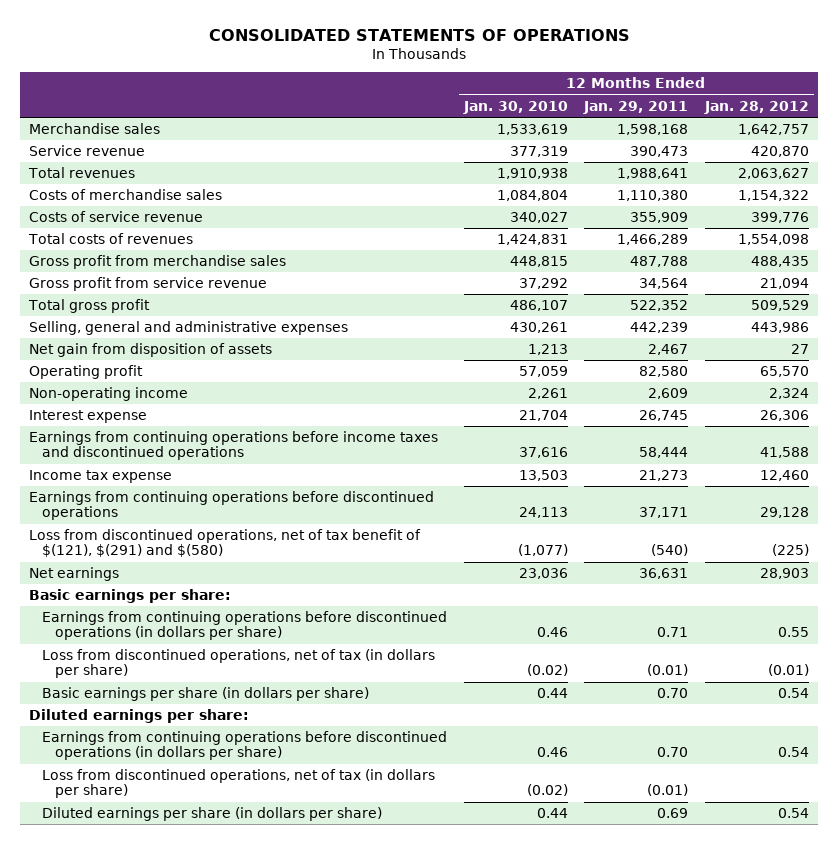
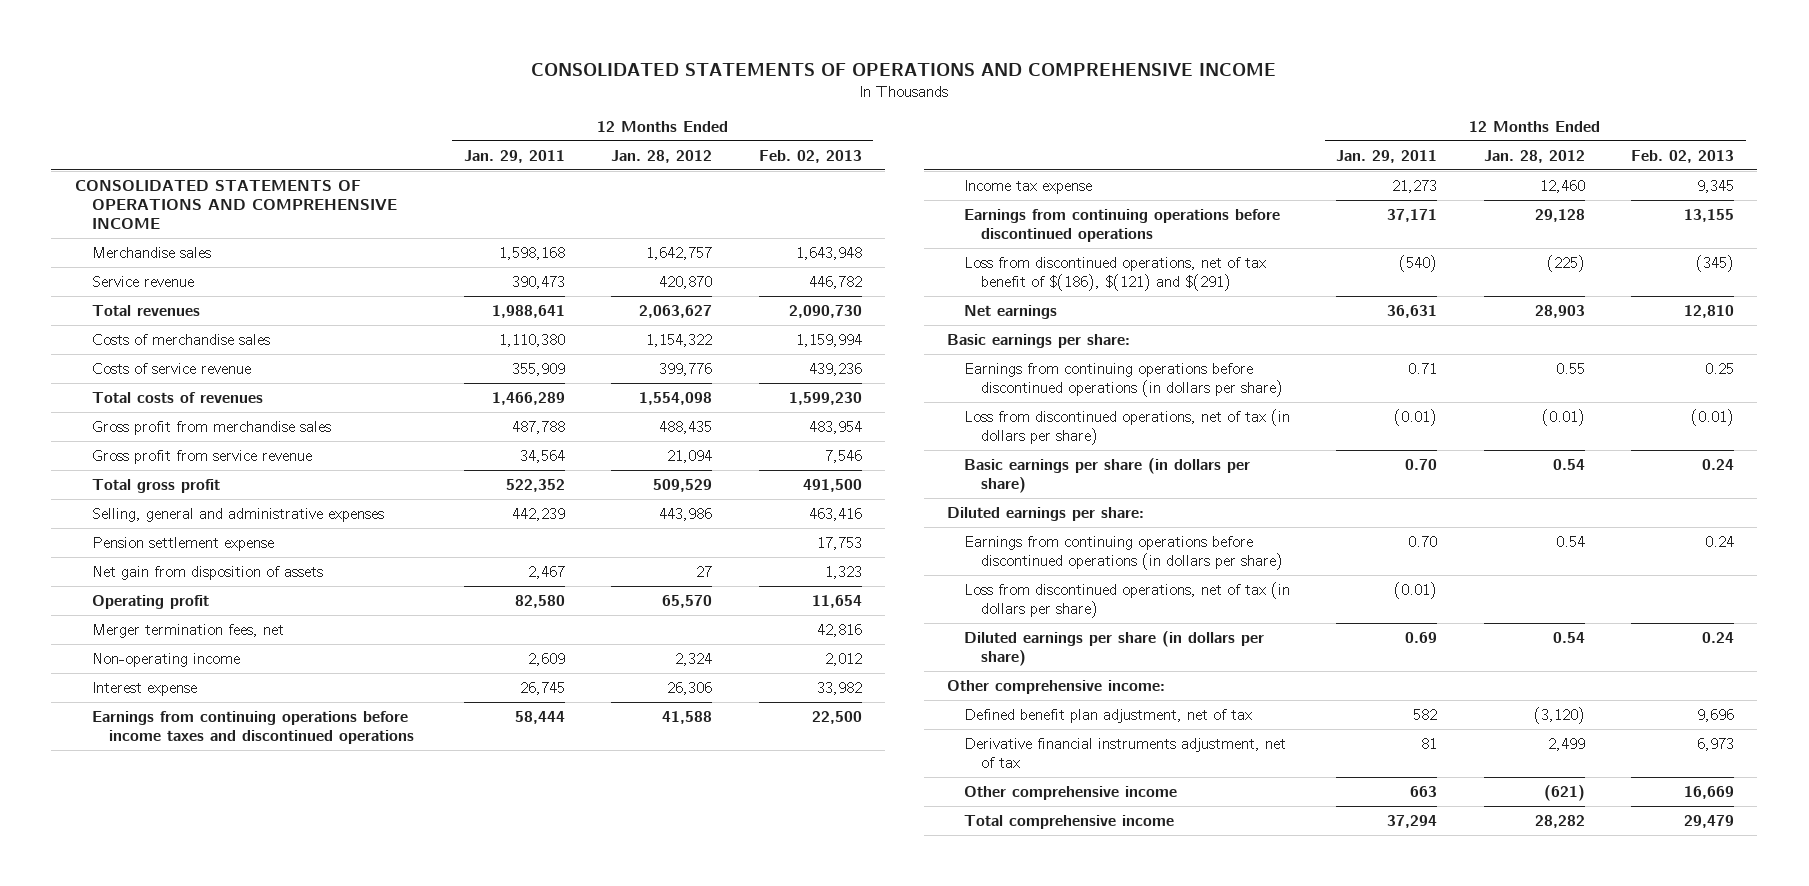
[208,28,630,41] CONSOLIDATED STATEMENTS OF OPERATIONS -> [531,62,1277,76] CONSOLIDATED STATEMENTS OF OPERATIONS AND COMPREHENSIVE INCOME
[462,100,568,114] Jan. 30, 2010 -> none
none -> [758,149,862,163] Feb. 02, 2013
none -> [74,179,397,230] CONSOLIDATED STATEMENTS OF OPERATIONS AND COMPREHENSIVE INCOME
none -> [91,536,274,551] Pension settlement expense
none -> [91,623,284,638] Merger termination fees, net
[28,529,421,558] Loss from discontinued operations, net of tax benefit of $(121), $(291) and $(580) -> [964,256,1267,292] Loss from discontinued operations, net of tax benefit of $(186), $(121) and $(291)
none -> [947,679,1166,694] Other comprehensive income:
none -> [964,708,1253,723] Defined benefit plan adjustment, net of tax
none -> [964,737,1287,769] Derivative financial instruments adjustment, net of tax
none -> [964,785,1178,800] Other comprehensive income
none -> [964,814,1175,829] Total comprehensive income

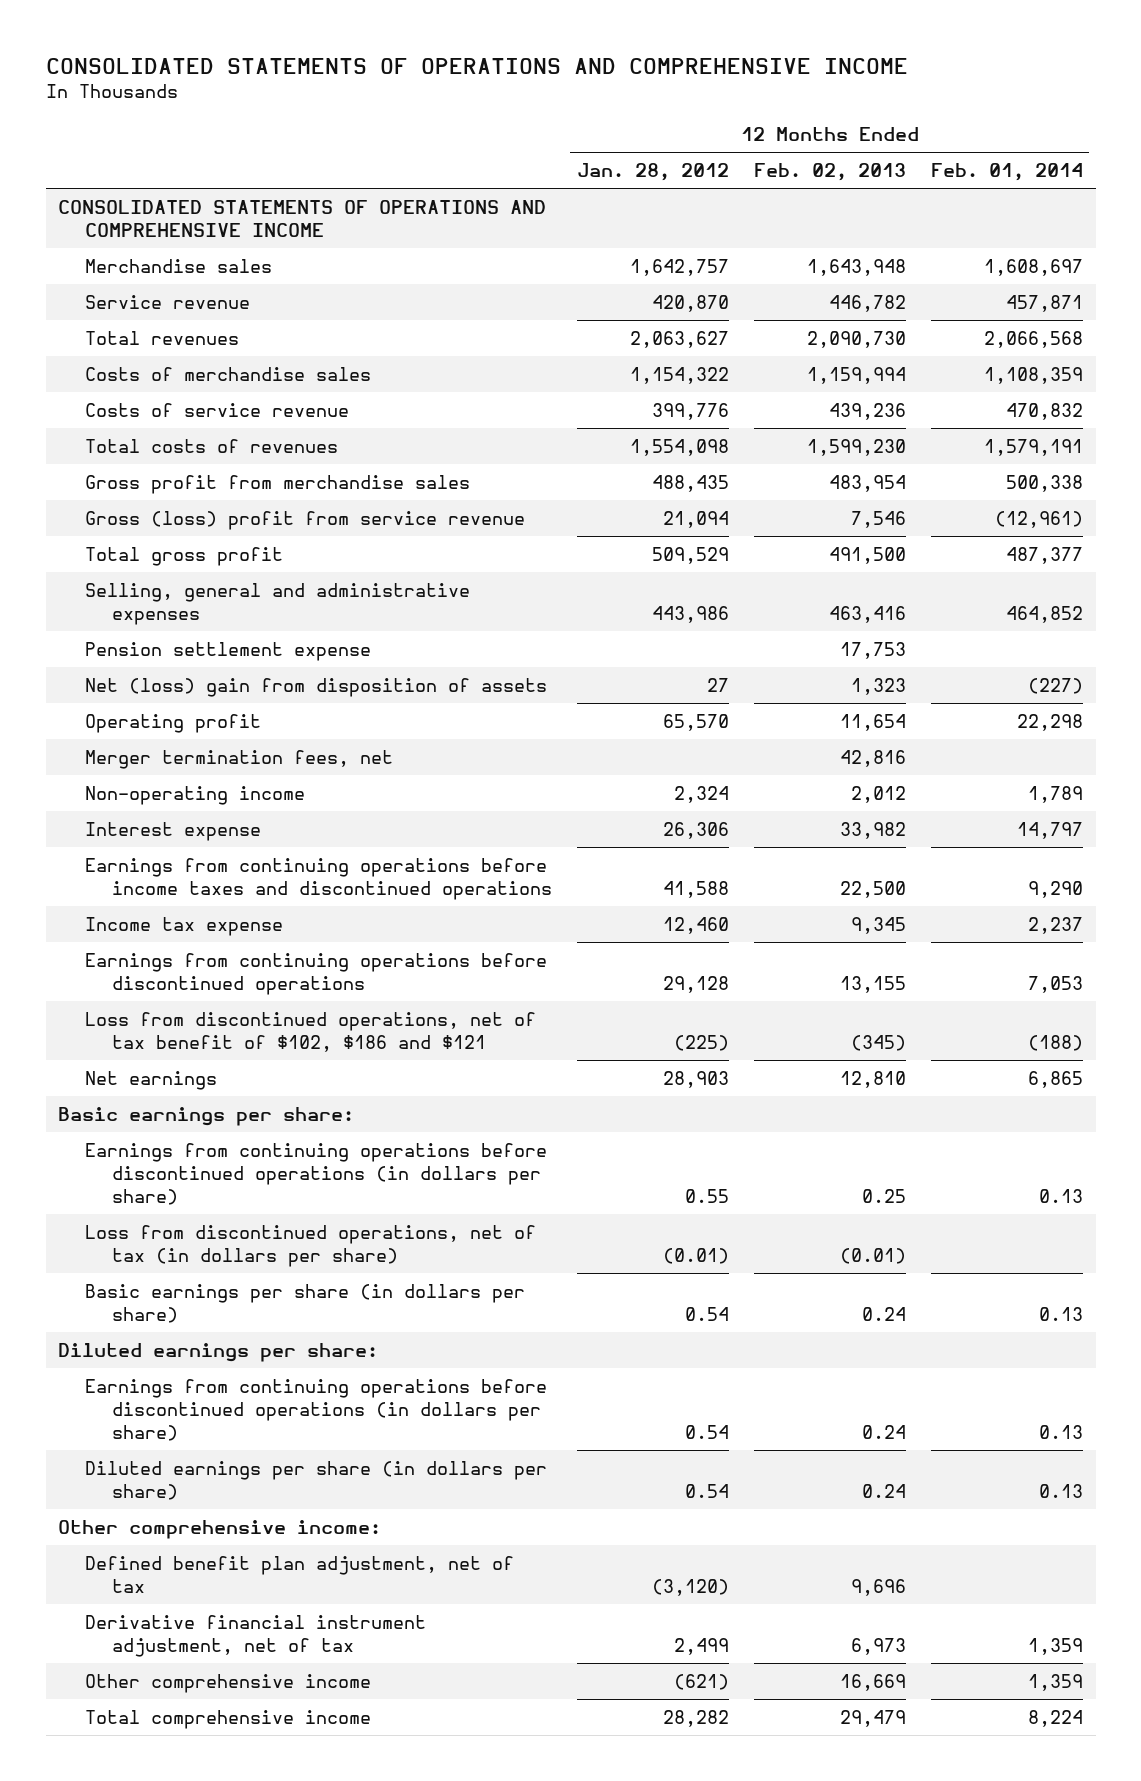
[464,149,566,163] Jan. 29, 2011 -> none
none -> [931,163,1084,182] Feb. 01, 2014
[91,449,312,464] Gross profit from service revenue -> [84,510,525,530] Gross (loss) profit from service revenue
[91,565,323,580] Net gain from disposition of assets -> [84,677,547,697] Net (loss) gain from disposition of assets
[964,256,1267,292] Loss from discontinued operations, net of tax benefit of $(186), $(121) and $(291) -> [84,1011,536,1052] Loss from discontinued operations, net of tax benefit of $102, $186 and $121
[964,581,1291,619] Loss from discontinued operations, net of tax (in dollars per share) -> none
[964,737,1287,769] Derivative financial instruments adjustment, net of tax -> [84,1614,426,1657] Derivative financial instrument adjustment, net of tax

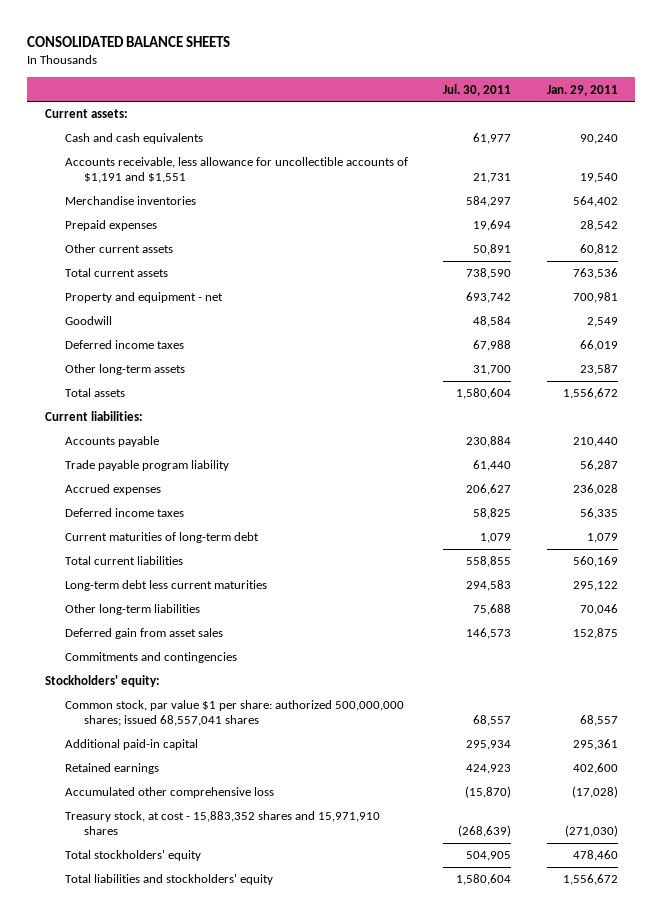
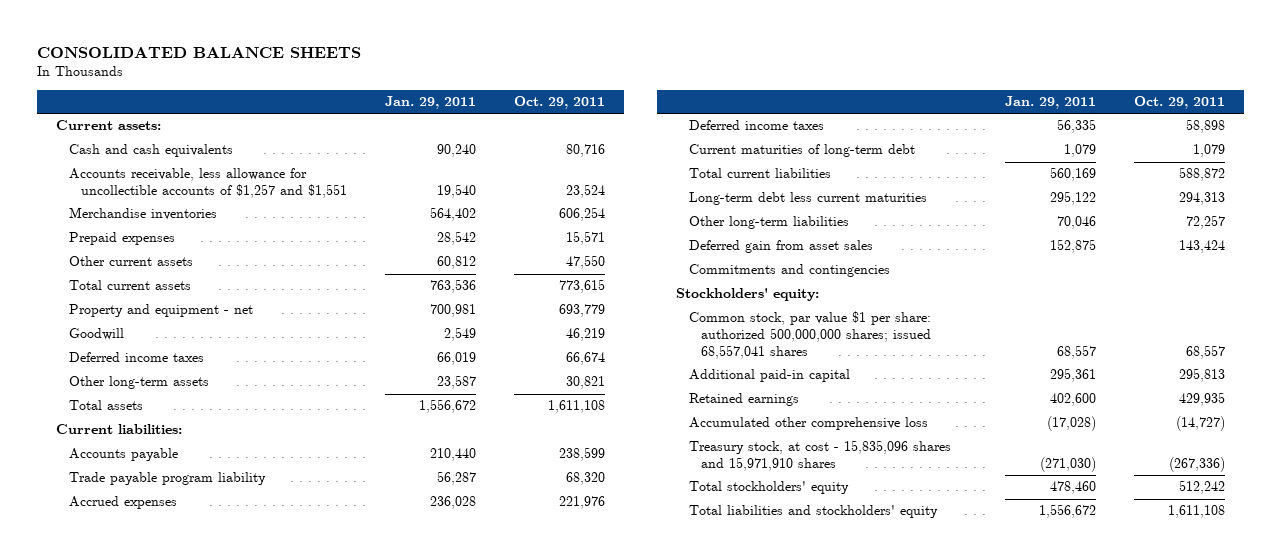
[443,83,512,96] Jul. 30, 2011 -> none
none -> [513,96,605,110] Oct. 29, 2011
[64,157,408,184] Accounts receivable, less allowance for uncollectible accounts of $1,191 and $1,551 -> [68,168,348,199] Accounts receivable, less allowance for uncollectible accounts of $1,257 and $1,551
[64,811,380,836] Treasury stock, at cost - 15,883,352 shares and 15,971,910 shares -> [688,440,951,472] Treasury stock, at cost - 15,835,096 shares and 15,971,910 shares

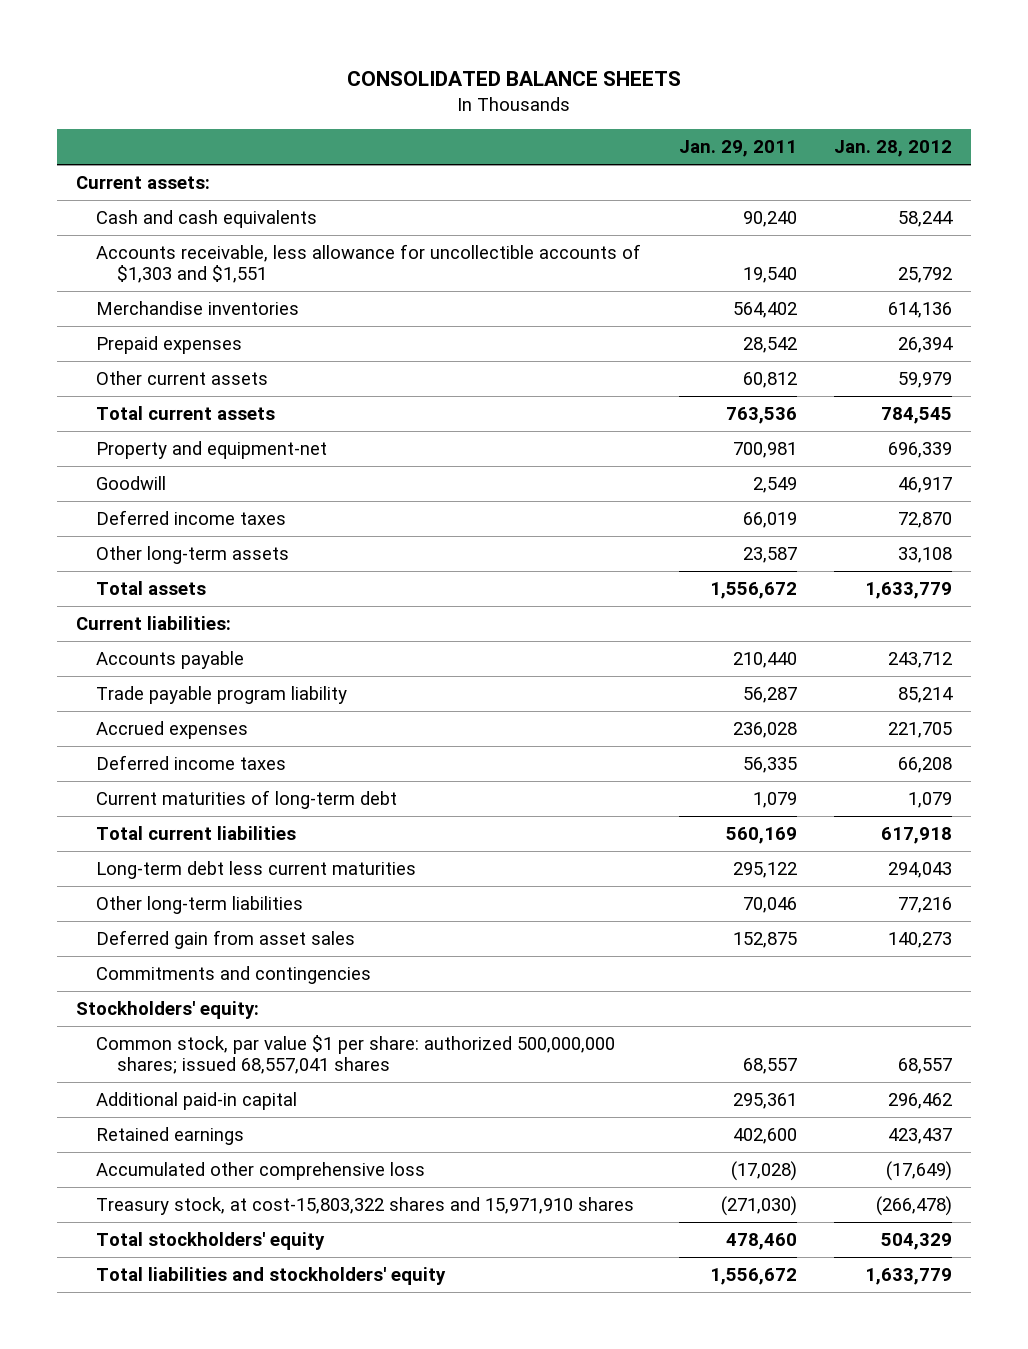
[513,96,605,110] Oct. 29, 2011 -> none
none -> [834,140,953,158] Jan. 28, 2012
[68,168,348,199] Accounts receivable, less allowance for uncollectible accounts of $1,257 and $1,551 -> [96,244,642,284] Accounts receivable, less allowance for uncollectible accounts of $1,303 and $1,551
[68,304,253,318] Property and equipment - net -> [96,441,328,460] Property and equipment-net
[688,440,951,472] Treasury stock, at cost - 15,835,096 shares and 15,971,910 shares -> [96,1197,635,1216] Treasury stock, at cost-15,803,322 shares and 15,971,910 shares

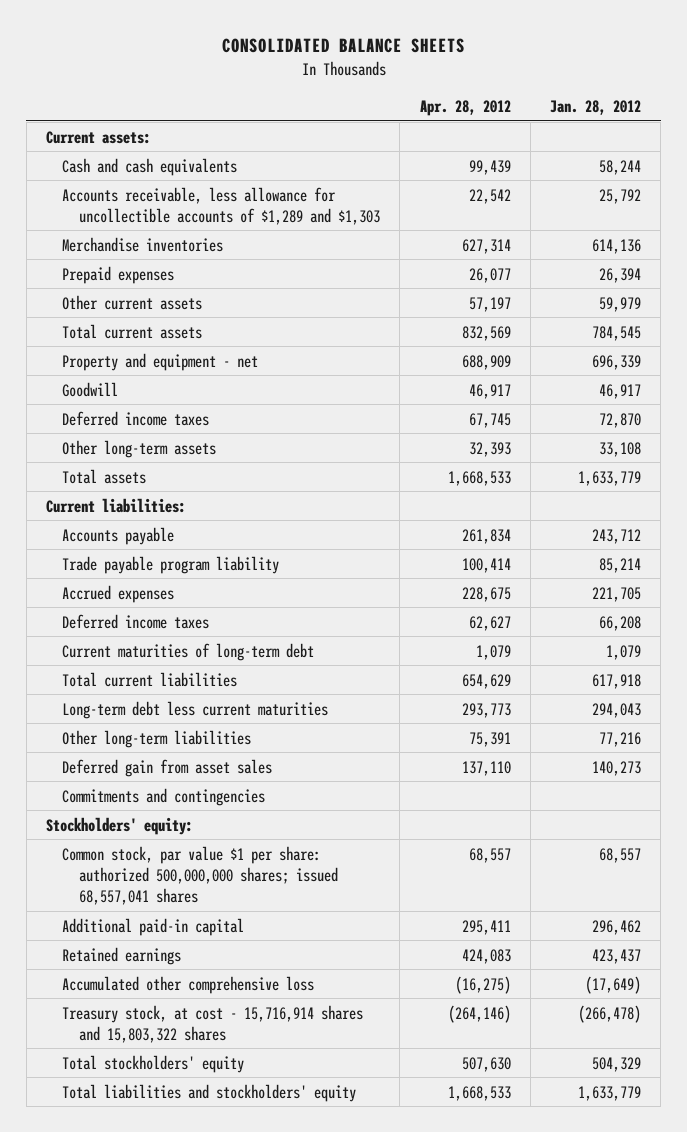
[678,140,797,158] Jan. 29, 2011 -> none
none -> [419,99,511,116] Apr. 28, 2012
[96,244,642,284] Accounts receivable, less allowance for uncollectible accounts of $1,303 and $1,551 -> [62,186,380,225] Accounts receivable, less allowance for uncollectible accounts of $1,289 and $1,303
[96,441,328,460] Property and equipment-net -> [62,352,259,371] Property and equipment - net
[96,1197,635,1216] Treasury stock, at cost-15,803,322 shares and 15,971,910 shares -> [62,1004,364,1043] Treasury stock, at cost - 15,716,914 shares and 15,803,322 shares

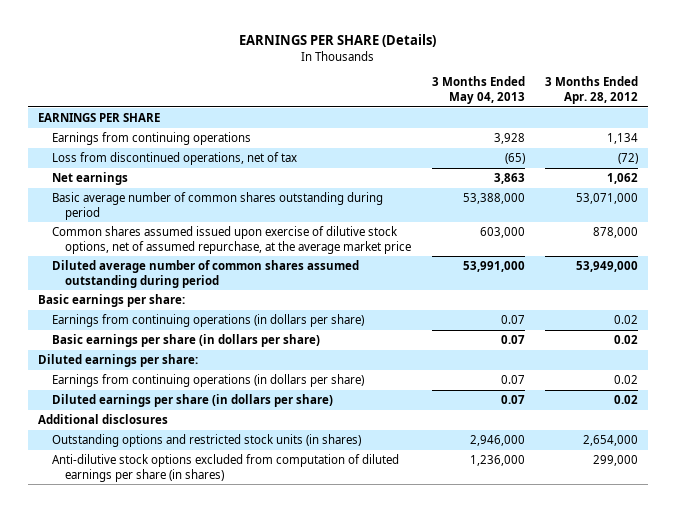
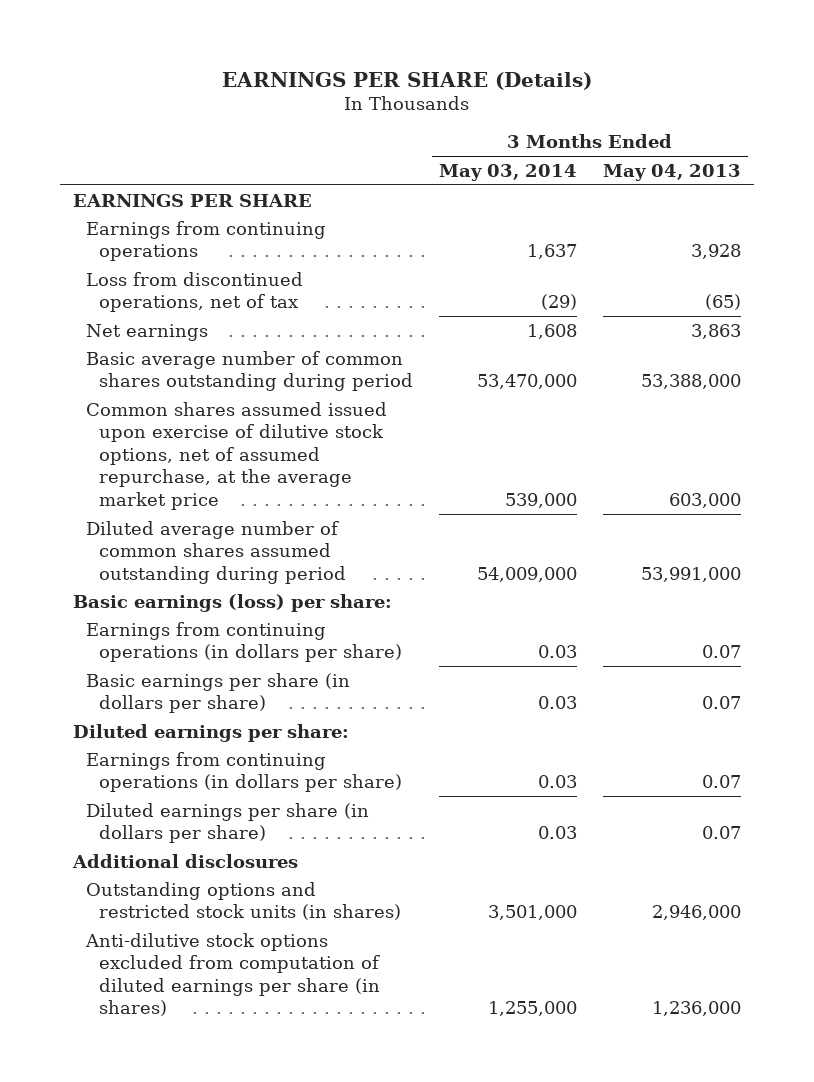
[545,76,639,104] 3 Months Ended Apr. 28, 2012 -> none
none -> [438,163,577,181] May 03, 2014
[37,294,185,308] Basic earnings per share: -> [72,593,392,612] Basic earnings (loss) per share:

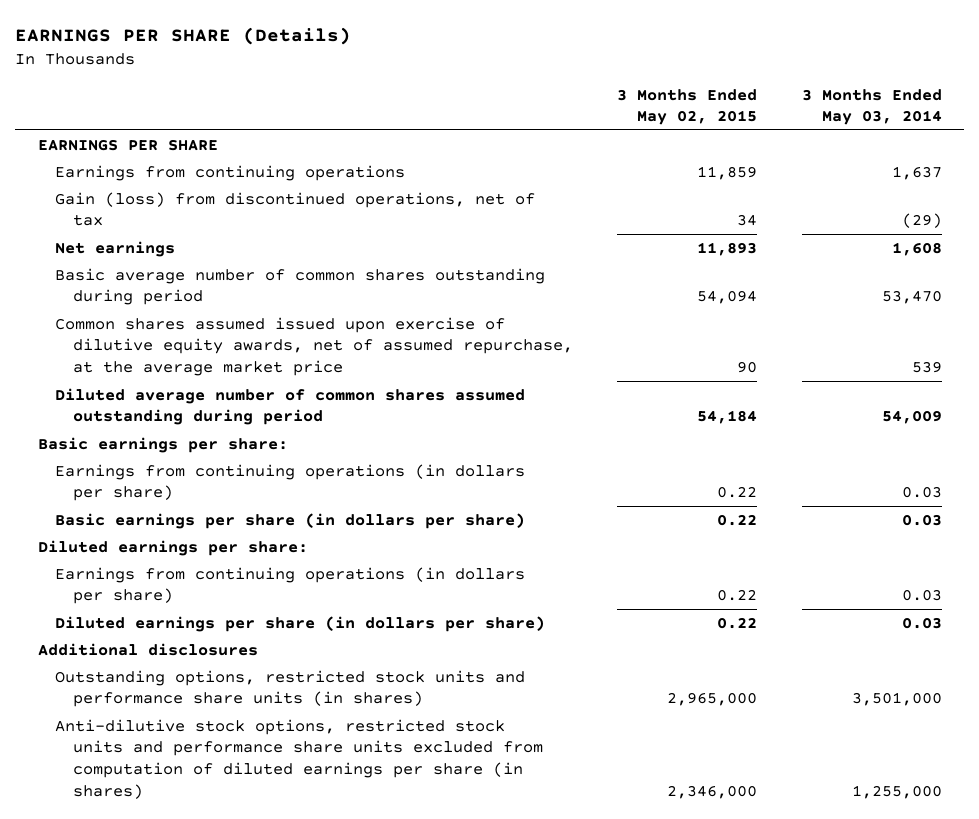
[603,163,742,181] May 04, 2013 -> none
none -> [617,88,758,126] 3 Months Ended May 02, 2015
[85,271,303,313] Loss from discontinued operations, net of tax -> [55,191,536,227] Gain (loss) from discontinued operations, net of tax
[476,374,577,390] 53,470,000 -> [881,290,942,305] 53,470
[85,401,387,510] Common shares assumed issued upon exercise of dilutive stock options, net of assumed repurchase, at the average market price -> [55,316,573,376] Common shares assumed issued upon exercise of dilutive equity awards, net of assumed repurchase, at the average market price
[504,492,577,508] 539,000 -> [911,360,942,373] 539
[476,566,577,582] 54,009,000 -> [881,410,942,425] 54,009
[72,593,392,612] Basic earnings (loss) per share: -> [37,436,288,453] Basic earnings per share:
[85,881,401,921] Outstanding options and restricted stock units (in shares) -> [55,669,526,708] Outstanding options, restricted stock units and performance share units (in shares)
[84,932,380,1017] Anti-dilutive stock options excluded from computation of diluted earnings per share (in shares) -> [55,718,543,799] Anti-dilutive stock options, restricted stock units and performance share units excluded from computation of diluted earnings per share (in shares)

